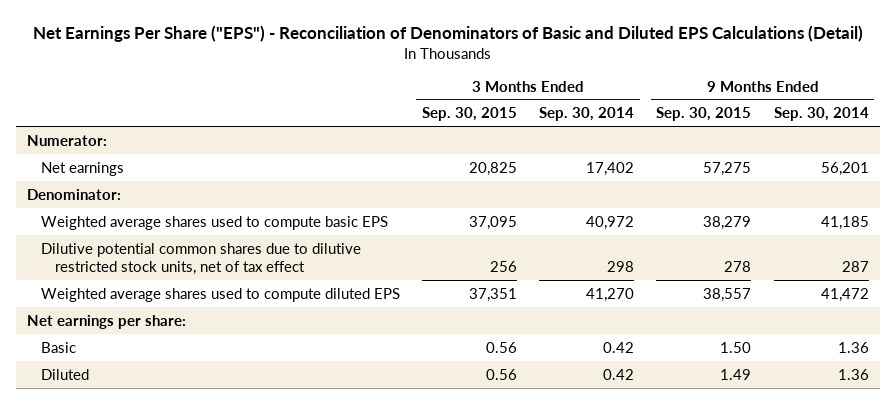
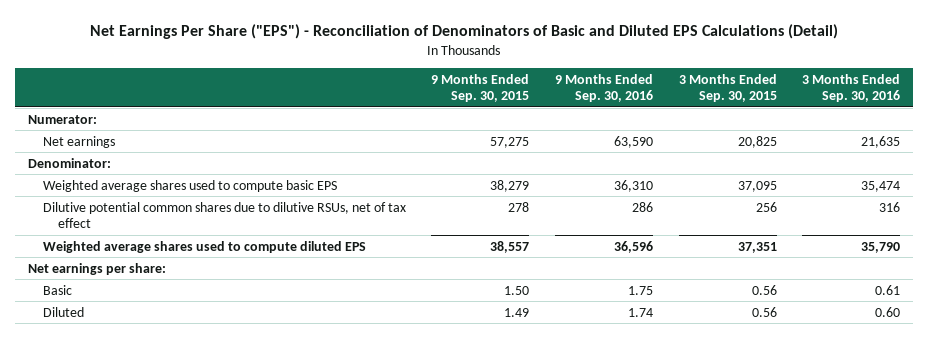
[539,107,635,122] Sep. 30, 2014 -> none
[773,107,869,122] Sep. 30, 2014 -> none
none -> [555,73,654,103] 9 Months Ended Sep. 30, 2016
none -> [802,73,901,103] 3 Months Ended Sep. 30, 2016
[40,242,361,276] Dilutive potential common shares due to dilutive restricted stock units, net of tax effect -> [42,201,406,228] Dilutive potential common shares due to dilutive RSUs, net of tax effect

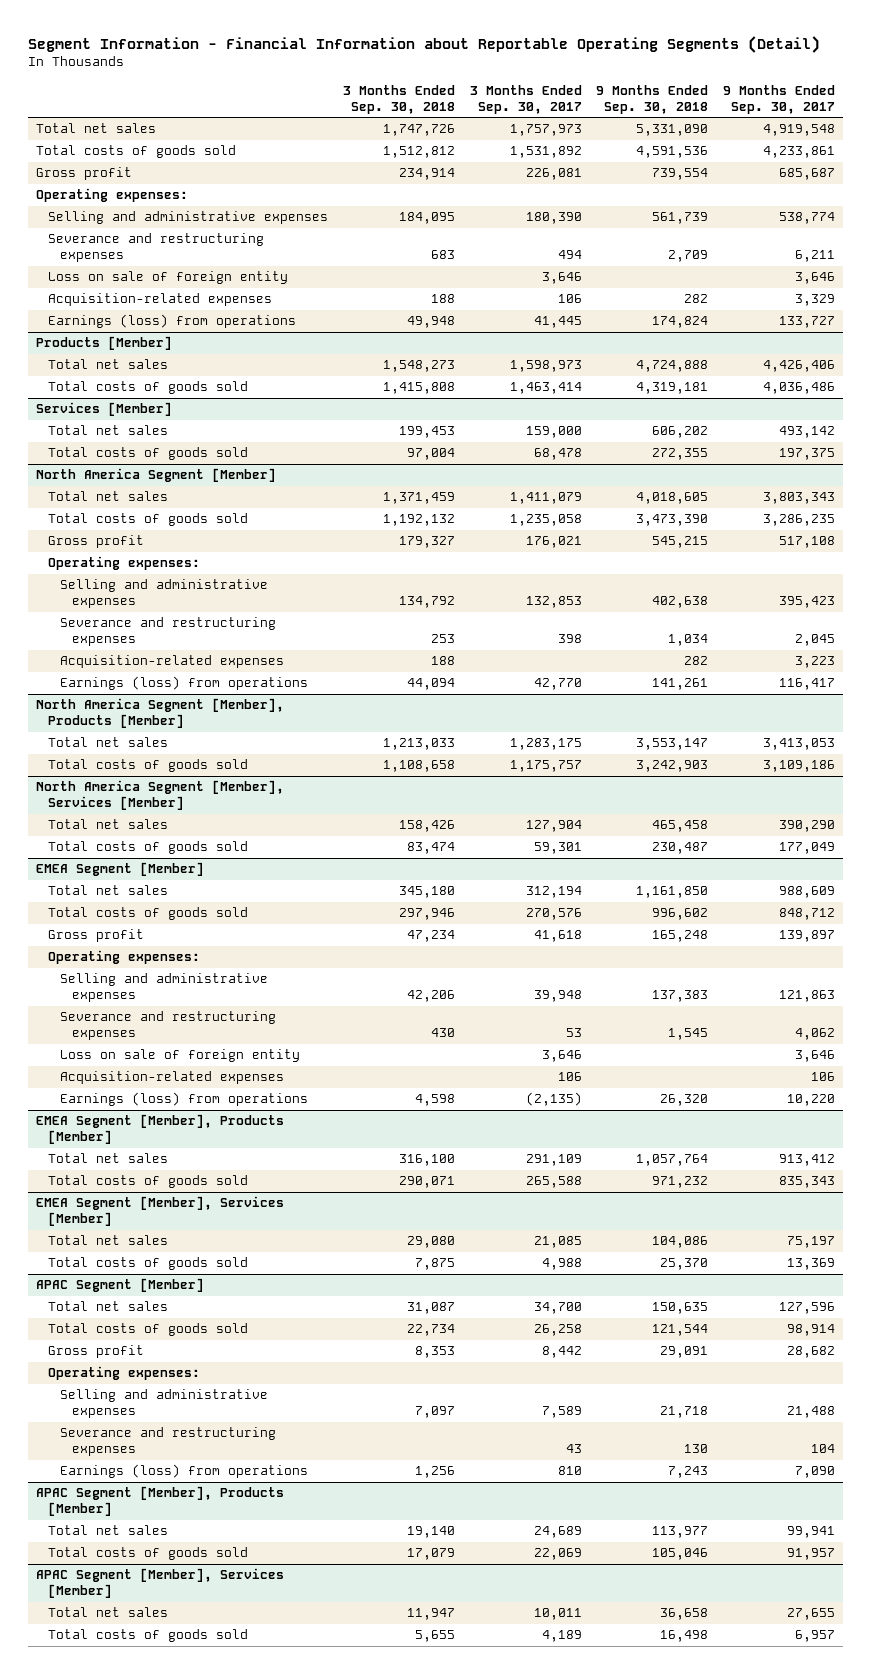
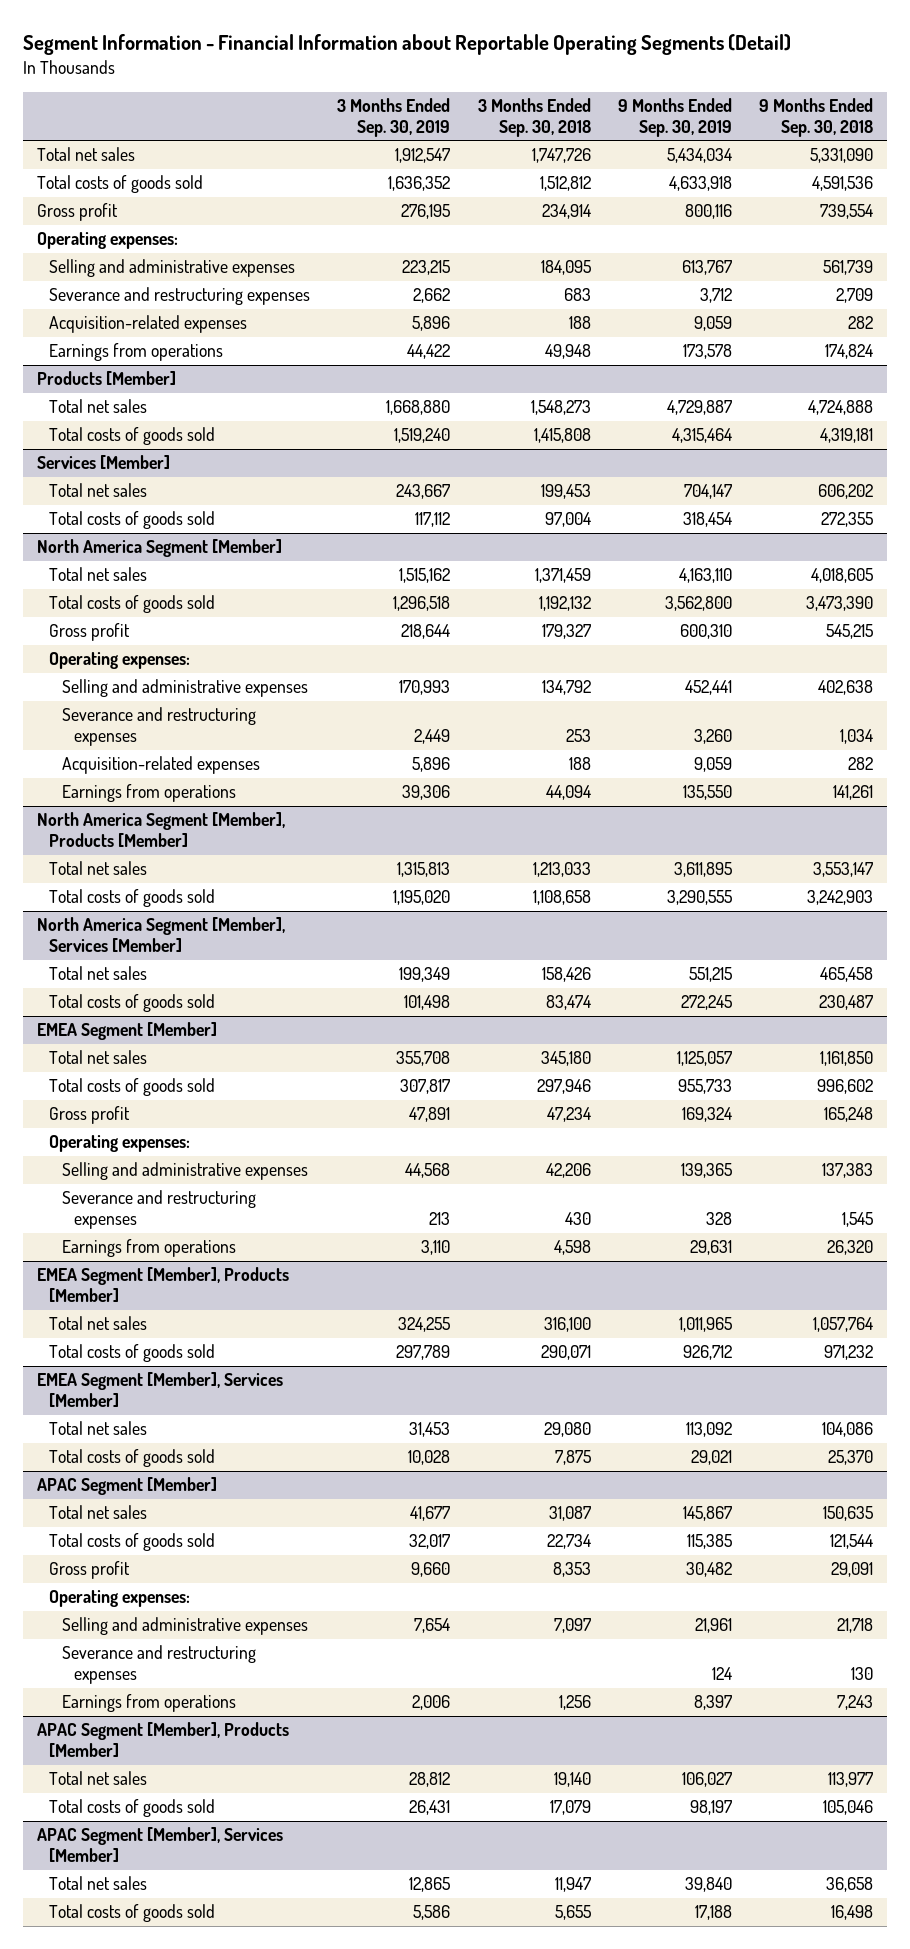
[469,84,582,114] 3 Months Ended Sep. 30, 2017 -> none
[723,84,836,114] 9 Months Ended Sep. 30, 2017 -> none
none -> [337,98,451,137] 3 Months Ended Sep. 30, 2019
none -> [618,98,733,137] 9 Months Ended Sep. 30, 2019
[47,271,288,285] Loss on sale of foreign entity -> none
[47,314,296,329] Earnings (loss) from operations -> [49,343,224,362] Earnings from operations
[59,676,308,691] Earnings (loss) from operations -> [61,784,236,803] Earnings from operations
[59,1049,300,1063] Loss on sale of foreign entity -> none
[59,1071,284,1085] Acquisition-related expenses -> none
[59,1092,308,1107] Earnings (loss) from operations -> [61,1239,236,1258] Earnings from operations
[59,1464,308,1479] Earnings (loss) from operations -> [61,1694,236,1713] Earnings from operations

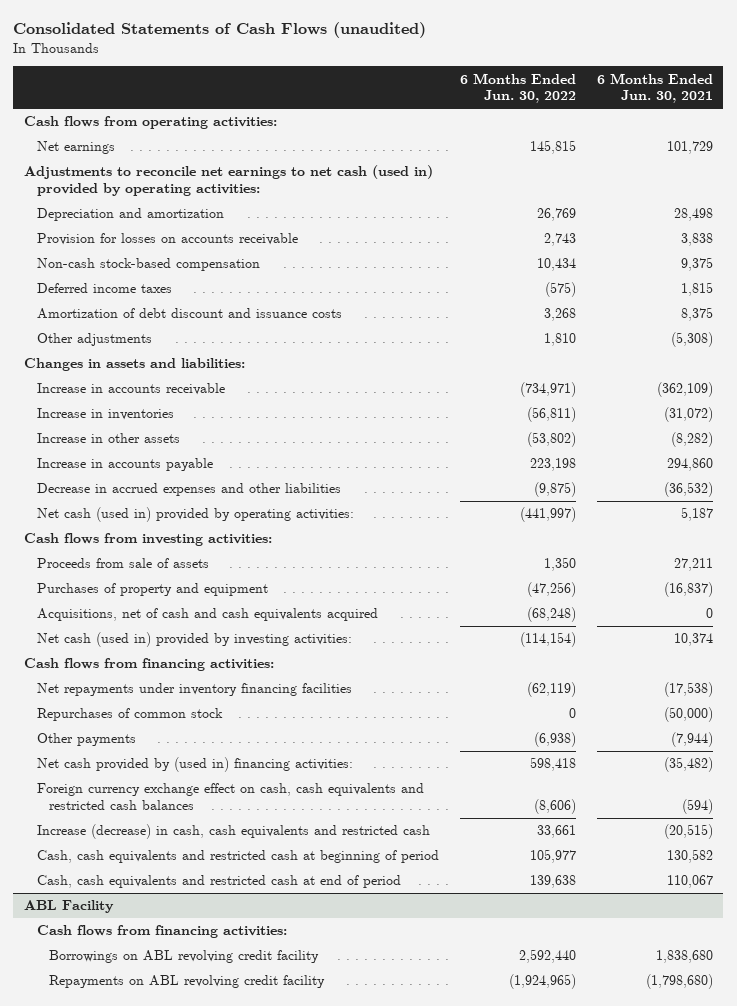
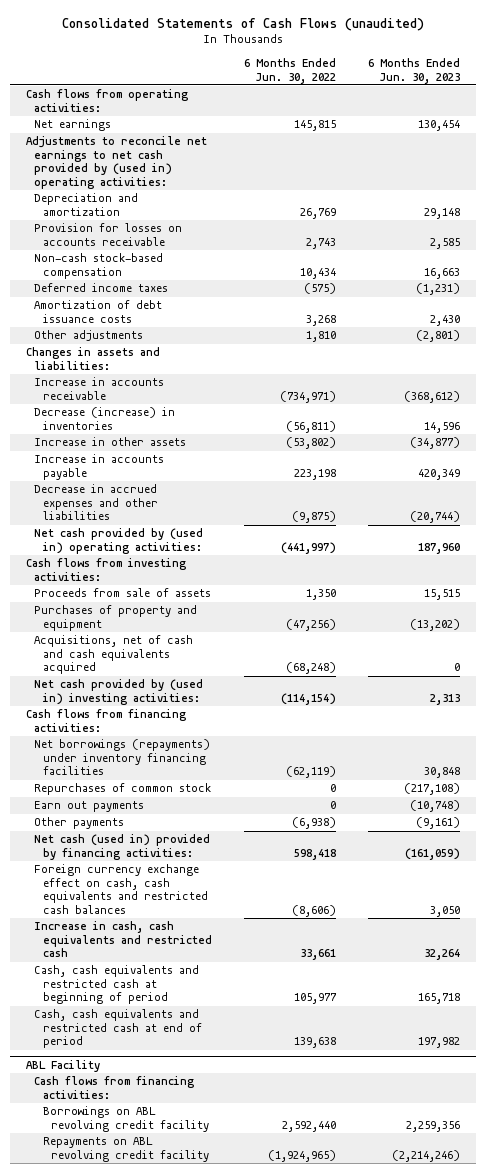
[596,72,713,104] 6 Months Ended Jun. 30, 2021 -> none
none -> [367,58,460,84] 6 Months Ended Jun. 30, 2023
[23,165,433,196] Adjustments to reconcile net earnings to net cash (used in) provided by operating activities: -> [25,136,207,189] Adjustments to reconcile net earnings to net cash provided by (used in) operating activities:
[36,308,342,320] Amortization of debt discount and issuance costs -> [34,300,163,323] Amortization of debt issuance costs
[36,408,174,421] Increase in inventories -> [34,407,176,430] Decrease (increase) in inventories
[36,507,354,523] Net cash (used in) provided by operating activities: -> [34,528,204,554] Net cash provided by (used in) operating activities:
[36,632,352,648] Net cash (used in) provided by investing activities: -> [34,679,204,705] Net cash provided by (used in) investing activities:
[36,683,352,697] Net repayments under inventory financing facilities -> [34,739,211,776] Net borrowings (repayments) under inventory financing facilities
none -> [34,801,145,813] Earn out payments
[36,757,353,773] Net cash provided by (used in) financing activities: -> [34,834,211,860] Net cash (used in) provided by financing activities:
[36,824,430,840] Increase (decrease) in cash, cash equivalents and restricted cash -> [34,921,212,958] Increase in cash, cash equivalents and restricted cash

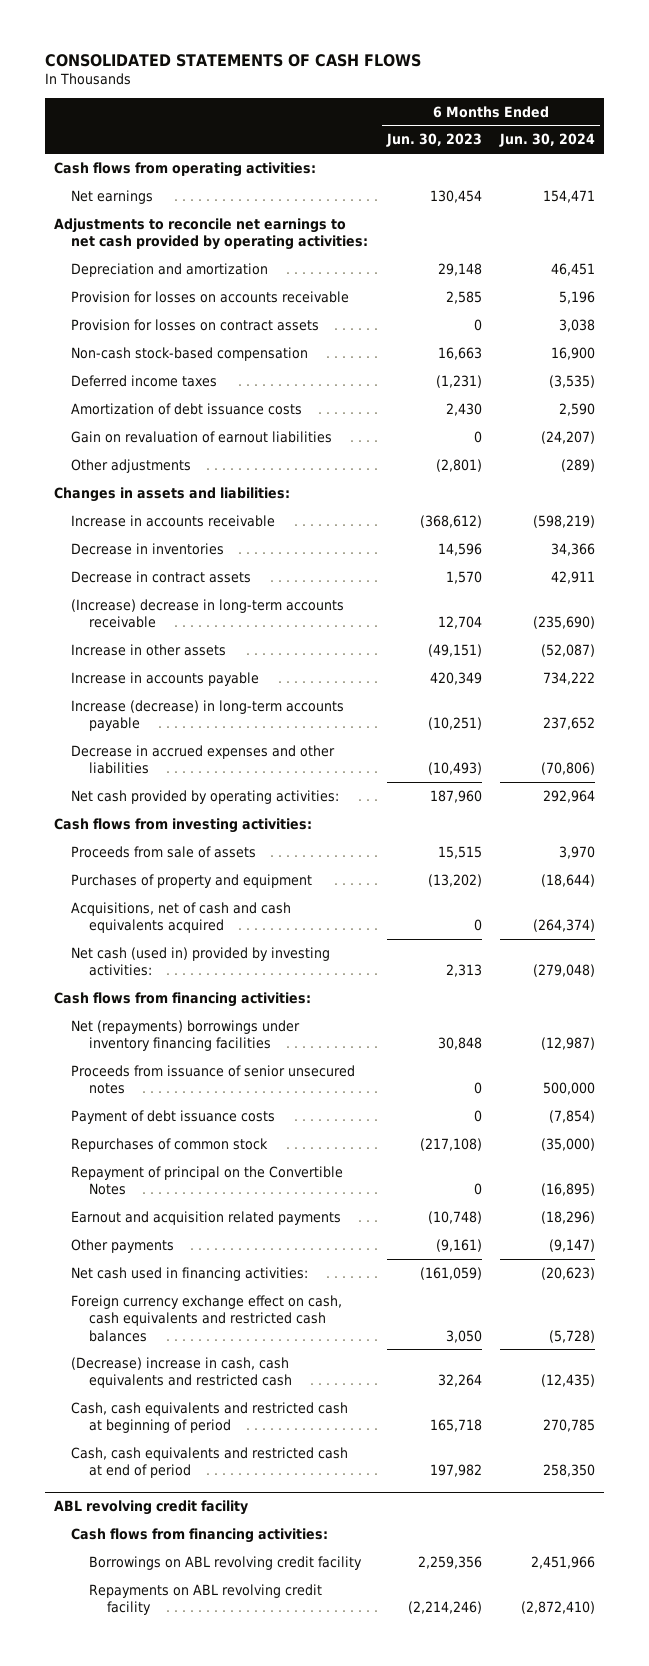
[61,17,424,31] Consolidated Statements of Cash Flows (unaudited) -> [44,53,421,67] CONSOLIDATED STATEMENTS OF CASH FLOWS
[243,58,336,84] 6 Months Ended Jun. 30, 2022 -> none
none -> [499,133,596,148] Jun. 30, 2024
[25,136,207,189] Adjustments to reconcile net earnings to net cash provided by (used in) operating activities: -> [53,217,369,251] Adjustments to reconcile net earnings to net cash provided by operating activities:
none -> [71,318,320,331] Provision for losses on contract assets
none -> [71,430,333,443] Gain on revaluation of earnout liabilities
[34,407,176,430] Decrease (increase) in inventories -> [71,542,225,555] Decrease in inventories
none -> [71,570,252,583] Decrease in contract assets
none -> [71,598,345,629] (Increase) decrease in long-term accounts receivable
[409,437,460,450] (34,877) -> [427,643,482,657] (49,151)
none -> [71,699,345,732] Increase (decrease) in long-term accounts payable
[409,511,460,524] (20,744) -> [427,762,482,776] (10,493)
[34,528,204,554] Net cash provided by (used in) operating activities: -> [71,789,340,804] Net cash provided by operating activities:
[34,679,204,705] Net cash provided by (used in) investing activities: -> [71,946,331,977] Net cash (used in) provided by investing activities:
[34,739,211,776] Net borrowings (repayments) under inventory financing facilities -> [71,1019,301,1052] Net (repayments) borrowings under inventory financing facilities
none -> [71,1064,356,1095] Proceeds from issuance of senior unsecured notes
none -> [71,1109,276,1124] Payment of debt issuance costs
none -> [71,1165,344,1196] Repayment of principal on the Convertible Notes
[34,801,145,813] Earn out payments -> [71,1210,342,1225] Earnout and acquisition related payments
[34,834,211,860] Net cash (used in) provided by financing activities: -> [71,1266,309,1281] Net cash used in financing activities:
[34,921,212,958] Increase in cash, cash equivalents and restricted cash -> [71,1356,292,1389] (Decrease) increase in cash, cash equivalents and restricted cash
[25,1060,100,1073] ABL Facility -> [53,1500,248,1516] ABL revolving credit facility

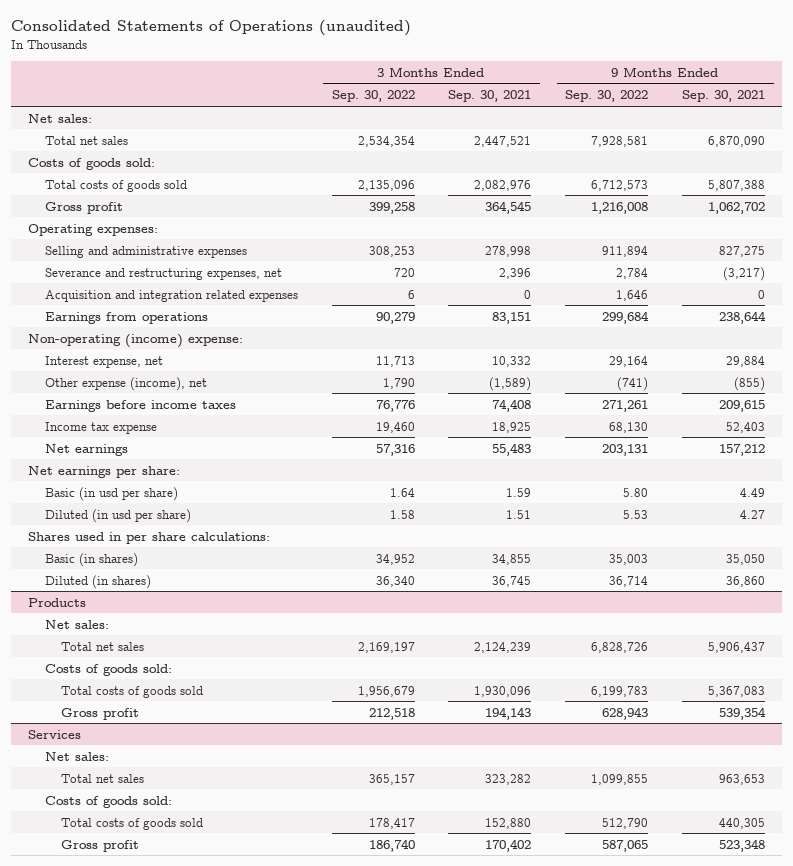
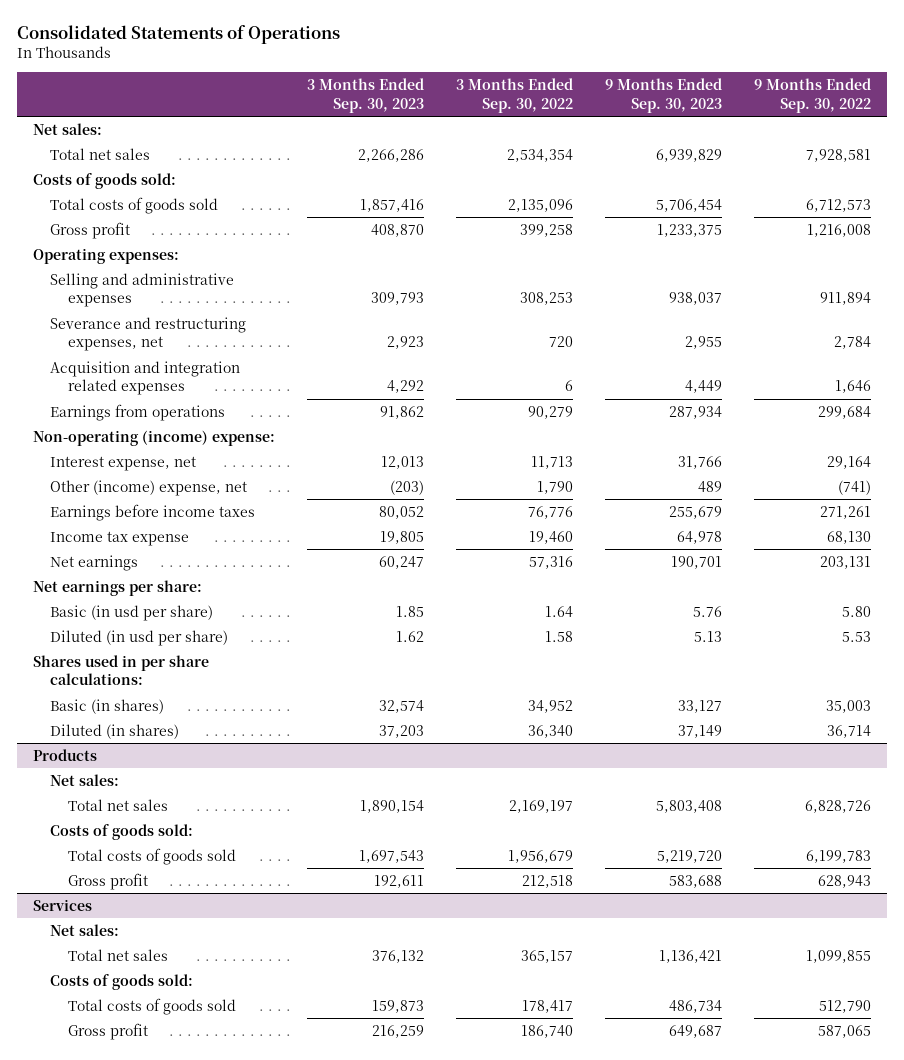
[11,20,412,37] Consolidated Statements of Operations (unaudited) -> [16,24,340,44] Consolidated Statements of Operations
[448,90,532,103] Sep. 30, 2021 -> none
[682,90,766,103] Sep. 30, 2021 -> none
none -> [306,78,424,113] 3 Months Ended Sep. 30, 2023
none -> [604,78,722,113] 9 Months Ended Sep. 30, 2023
[44,376,207,391] Other expense (income), net -> [50,479,248,496] Other (income) expense, net

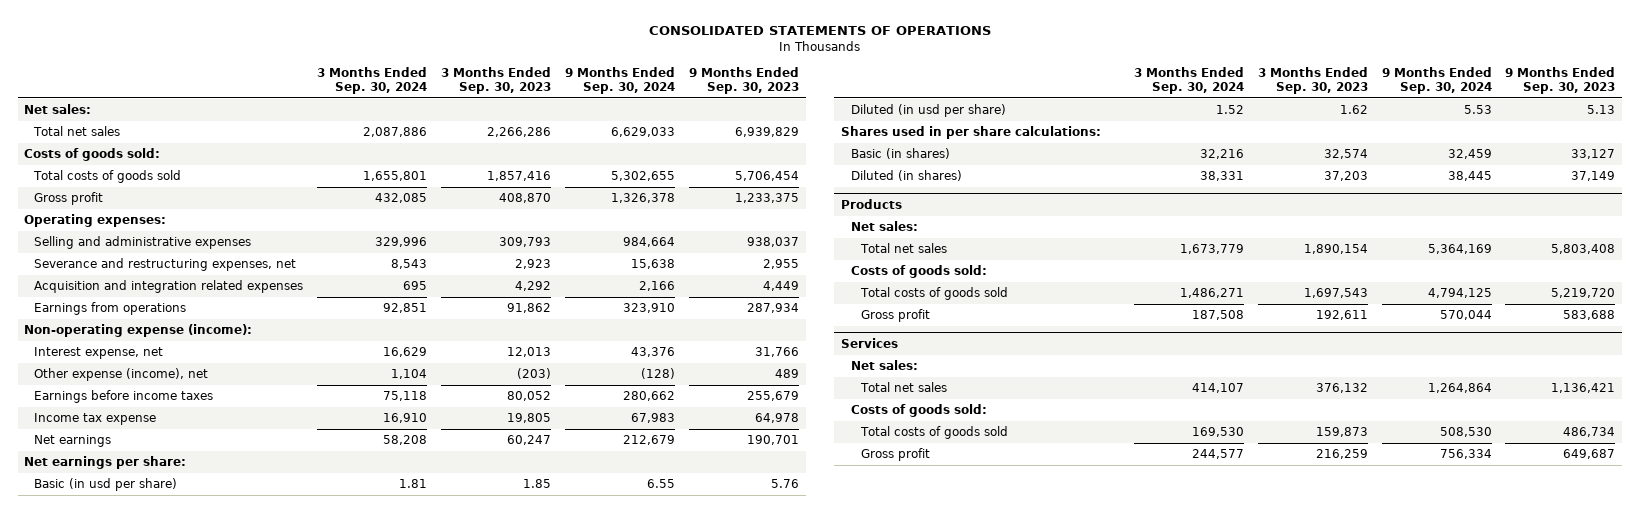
[16,24,340,44] Consolidated Statements of Operations -> [648,26,991,36] CONSOLIDATED STATEMENTS OF OPERATIONS
[455,78,573,113] 3 Months Ended Sep. 30, 2022 -> none
[753,78,871,113] 9 Months Ended Sep. 30, 2022 -> none
none -> [317,67,428,95] 3 Months Ended Sep. 30, 2024
none -> [564,67,675,95] 9 Months Ended Sep. 30, 2024
[32,429,275,446] Non-operating (income) expense: -> [24,324,253,338] Non-operating expense (income):
[50,479,248,496] Other (income) expense, net -> [34,368,209,382] Other expense (income), net

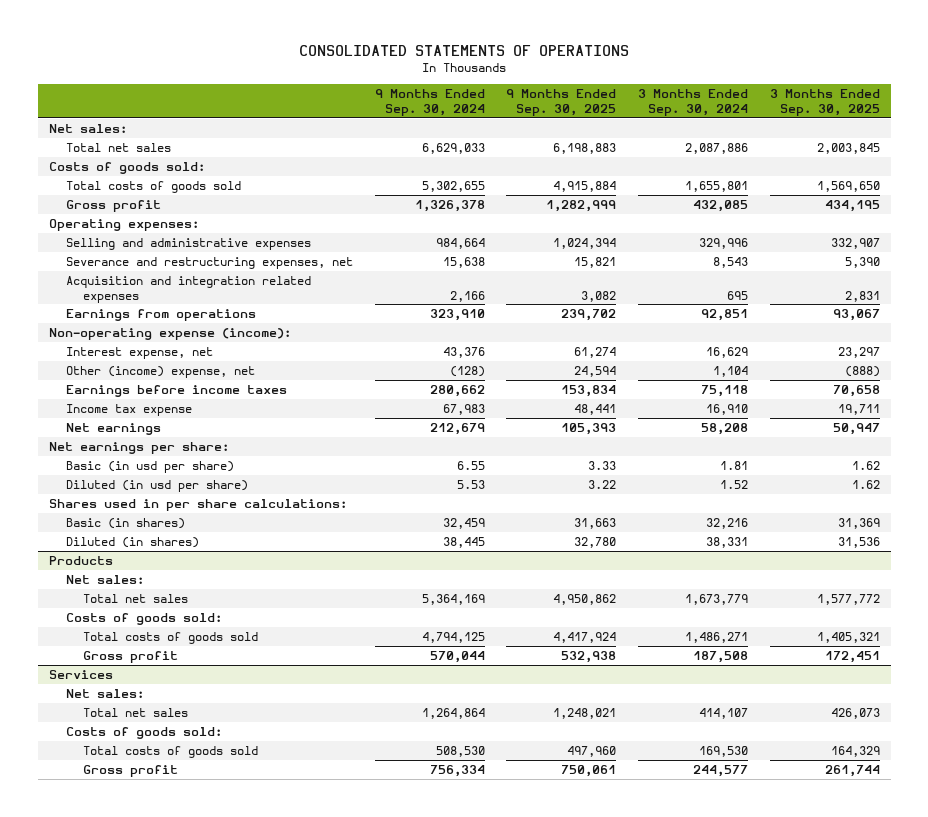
[441,67,552,95] 3 Months Ended Sep. 30, 2023 -> none
[688,67,799,95] 9 Months Ended Sep. 30, 2023 -> none
none -> [506,89,617,117] 9 Months Ended Sep. 30, 2025
none -> [769,89,880,117] 3 Months Ended Sep. 30, 2025
[34,368,209,382] Other expense (income), net -> [65,365,255,378] Other (income) expense, net

